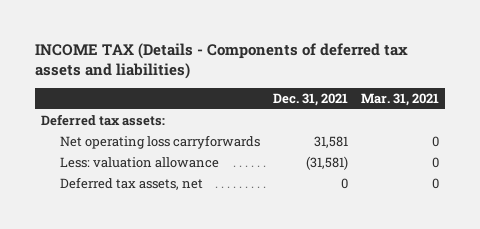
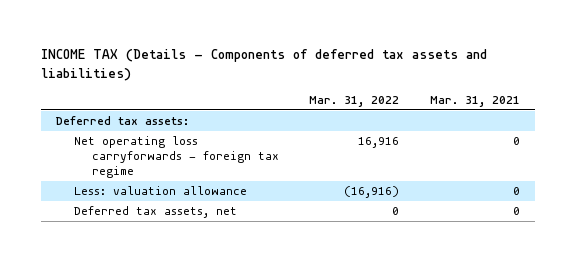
[272,92,348,106] Dec. 31, 2021 -> none
none -> [309,95,400,107] Mar. 31, 2022
[59,135,260,150] Net operating loss carryforwards -> [74,136,279,178] Net operating loss carryforwards - foreign tax regime

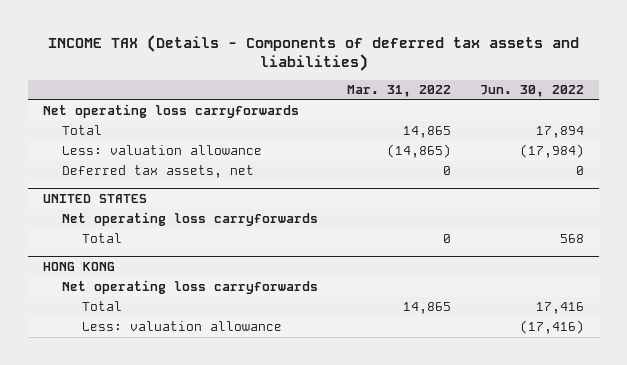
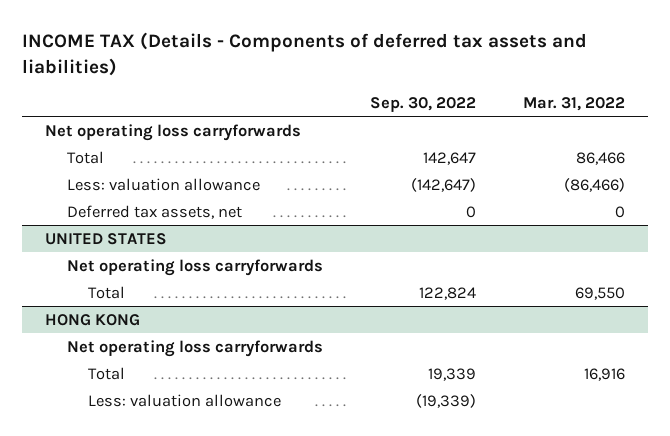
[480,85,585,98] Jun. 30, 2022 -> none
none -> [369,97,476,113] Sep. 30, 2022
[403,126,452,139] 14,865 -> [575,151,625,165] 86,466
[387,144,452,159] (14,865) -> [563,177,625,192] (86,466)
[443,234,452,244] 0 -> [574,286,625,300] 69,550
[403,302,452,315] 14,865 -> [583,367,625,381] 16,916

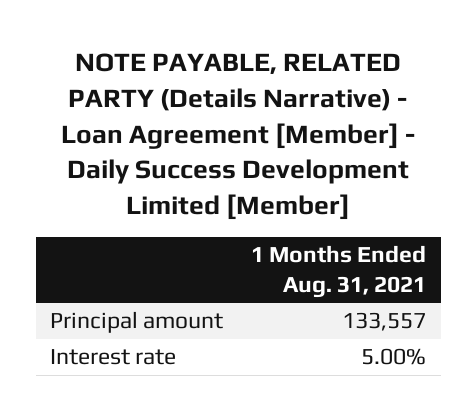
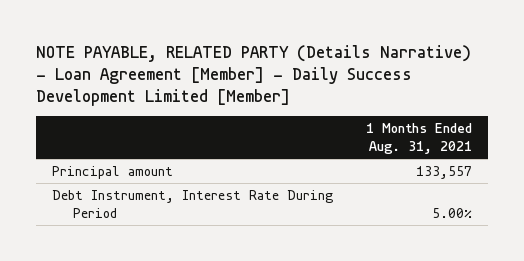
[49,349,176,366] Interest rate -> [52,190,334,218] Debt Instrument, Interest Rate During Period

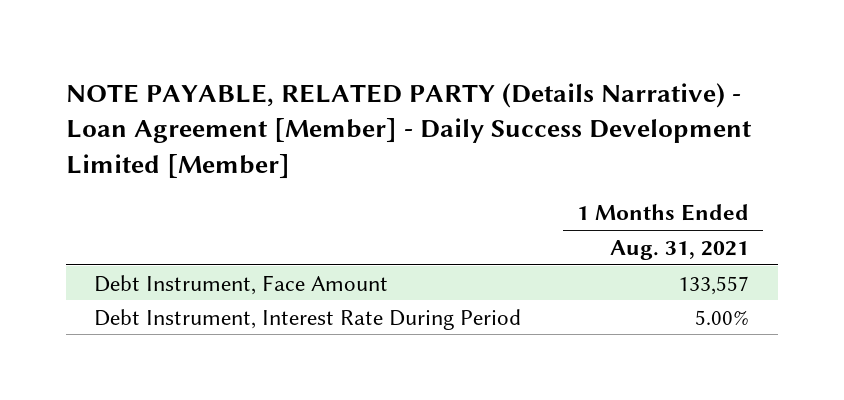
[52,166,174,180] Principal amount -> [94,274,389,295] Debt Instrument, Face Amount

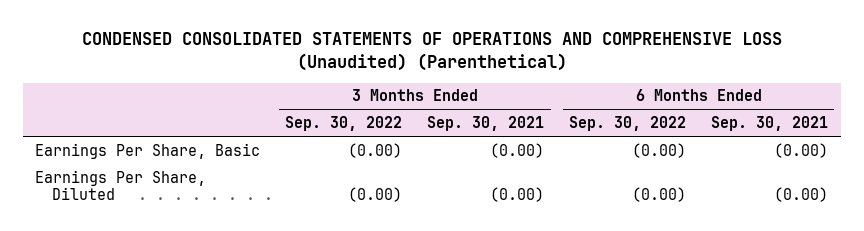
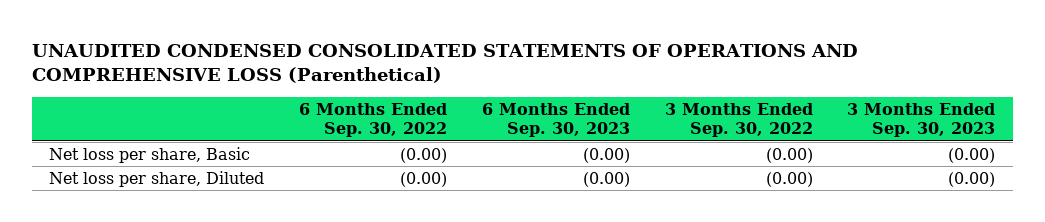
[81,32,782,72] CONDENSED CONSOLIDATED STATEMENTS OF OPERATIONS AND COMPREHENSIVE LOSS (Unaudited) (Parenthetical) -> [32,43,859,84] UNAUDITED CONDENSED CONSOLIDATED STATEMENTS OF OPERATIONS AND COMPREHENSIVE LOSS (Parenthetical)
[427,116,545,132] Sep. 30, 2021 -> none
[711,116,829,132] Sep. 30, 2021 -> none
none -> [481,102,630,138] 6 Months Ended Sep. 30, 2023
none -> [847,102,996,138] 3 Months Ended Sep. 30, 2023
[35,142,261,159] Earnings Per Share, Basic -> [49,146,251,163] Net loss per share, Basic
[35,169,207,200] Earnings Per Share, Diluted -> [49,170,265,187] Net loss per share, Diluted

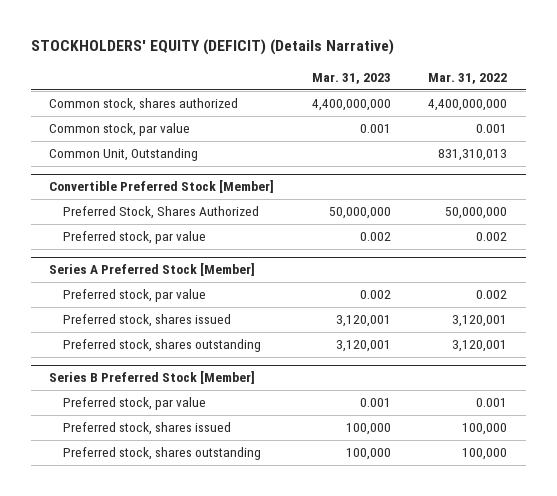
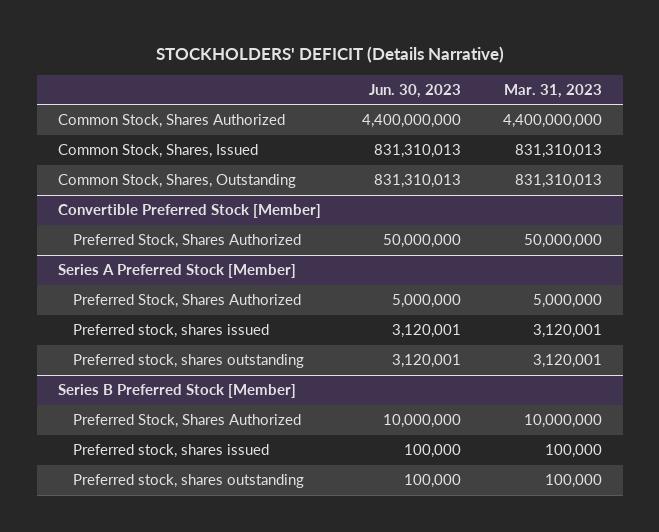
[30,39,394,56] STOCKHOLDERS' EQUITY (DEFICIT) (Details Narrative) -> [155,45,504,63] STOCKHOLDERS' DEFICIT (Details Narrative)
[428,72,508,84] Mar. 31, 2022 -> none
none -> [369,83,462,98] Jun. 30, 2023
[49,123,191,137] Common stock, par value -> none
[49,148,199,162] Common Unit, Outstanding -> none
[49,98,239,112] Common stock, shares authorized -> [57,114,285,129] Common Stock, Shares Authorized
none -> [57,144,258,159] Common Stock, Shares, Issued
none -> [57,174,296,189] Common Stock, Shares, Outstanding
[63,231,207,245] Preferred stock, par value -> none
[63,289,207,303] Preferred stock, par value -> none
none -> [72,294,301,309] Preferred Stock, Shares Authorized
[63,397,207,411] Preferred stock, par value -> none
none -> [72,414,301,429] Preferred Stock, Shares Authorized

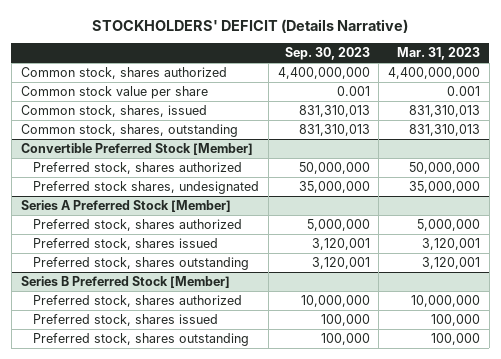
[369,83,462,98] Jun. 30, 2023 -> none
none -> [284,47,370,61] Sep. 30, 2023
[57,114,285,129] Common Stock, Shares Authorized -> [20,66,227,79] Common stock, shares authorized
none -> [20,85,208,99] Common stock value per share
[57,144,258,159] Common Stock, Shares, Issued -> [20,104,207,117] Common stock, shares, issued
[57,174,296,189] Common Stock, Shares, Outstanding -> [20,123,238,137] Common stock, shares, outstanding
[72,234,301,249] Preferred Stock, Shares Authorized -> [32,161,242,174] Preferred stock, shares authorized
none -> [32,180,259,194] Preferred stock shares, undesignated
[72,294,301,309] Preferred Stock, Shares Authorized -> [32,218,242,231] Preferred stock, shares authorized
[72,414,301,429] Preferred Stock, Shares Authorized -> [32,294,242,307] Preferred stock, shares authorized

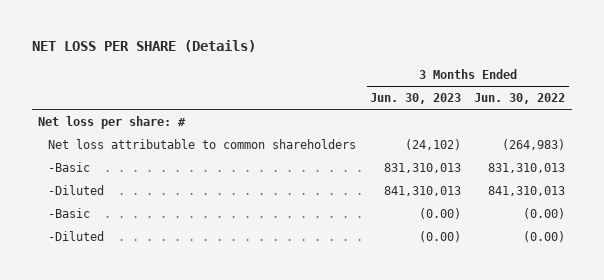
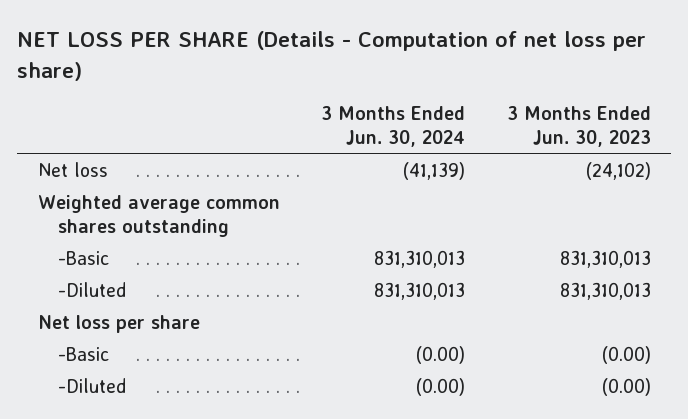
[31,39,256,52] NET LOSS PER SHARE (Details) -> [17,31,647,81] NET LOSS PER SHARE (Details - Computation of net loss per share)
[474,93,566,105] Jun. 30, 2022 -> none
none -> [321,105,466,147] 3 Months Ended Jun. 30, 2024
[38,116,187,130] Net loss per share: # -> none
[48,139,357,150] Net loss attributable to common shareholders -> [37,161,108,177] Net loss
none -> [37,194,280,237] Weighted average common shares outstanding
[383,186,461,197] 841,310,013 -> [559,281,651,300] 831,310,013
none -> [37,314,200,333] Net loss per share

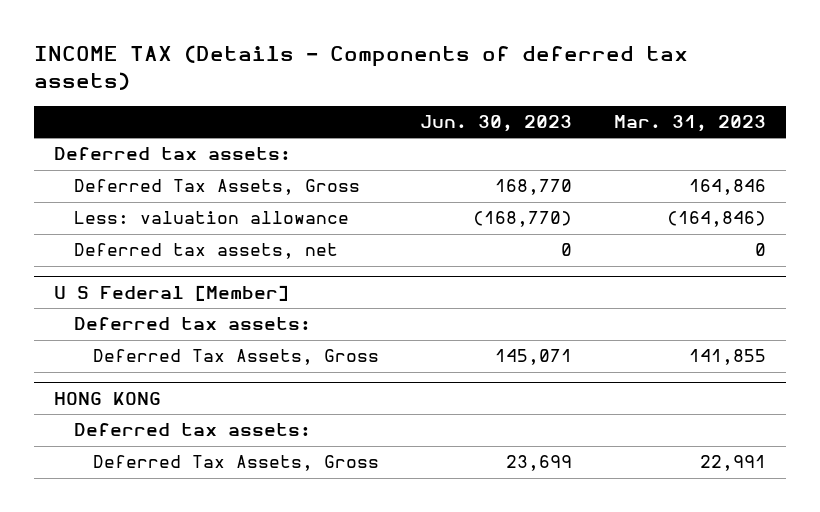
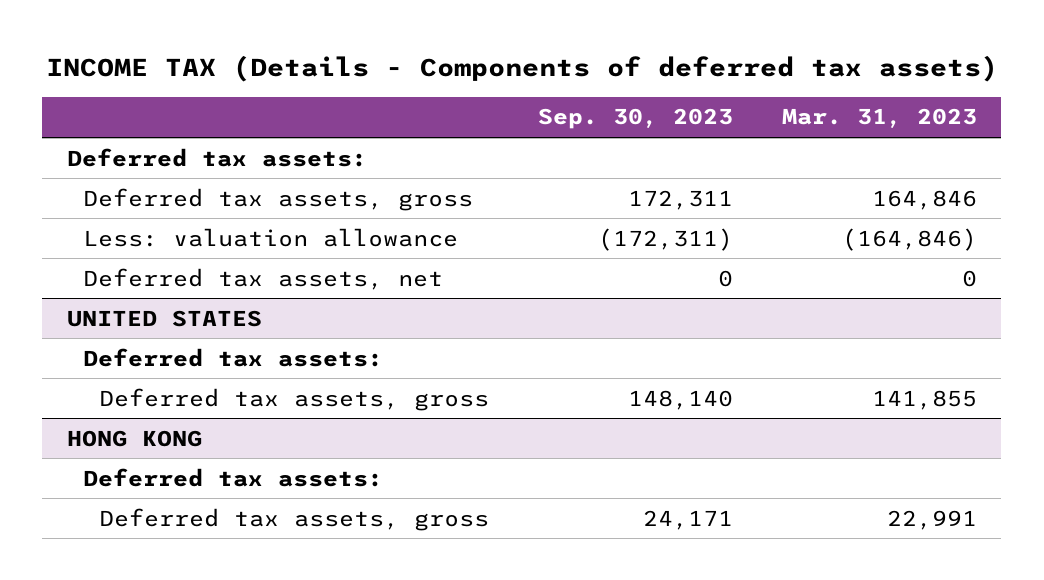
[420,115,573,133] Jun. 30, 2023 -> none
none -> [538,108,734,130] Sep. 30, 2023
[73,179,360,196] Deferred Tax Assets, Gross -> [83,187,474,211] Deferred tax assets, gross
[54,285,290,302] U S Federal [Member] -> none
none -> [66,309,262,327] UNITED STATES
[93,349,380,366] Deferred Tax Assets, Gross -> [99,387,490,411] Deferred tax assets, gross
[93,455,380,472] Deferred Tax Assets, Gross -> [99,507,490,531] Deferred tax assets, gross

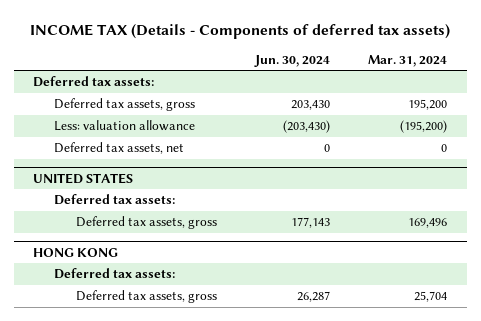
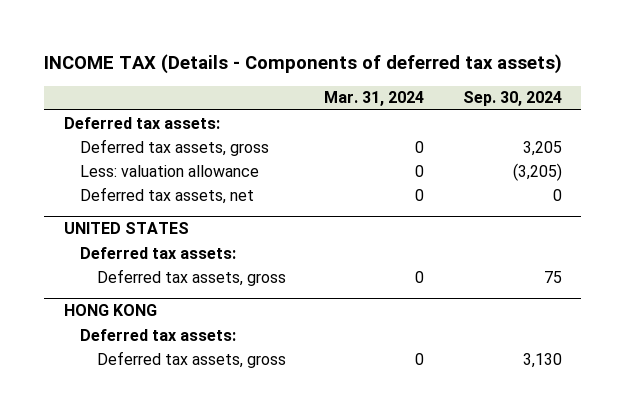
[254,54,331,67] Jun. 30, 2024 -> none
none -> [463,91,563,107] Sep. 30, 2024
[408,99,448,111] 195,200 -> [415,140,425,153] 0
[400,120,448,134] (195,200) -> [415,164,425,177] 0
[408,218,448,229] 169,496 -> [415,270,425,283] 0
[414,291,448,303] 25,704 -> [415,352,425,365] 0

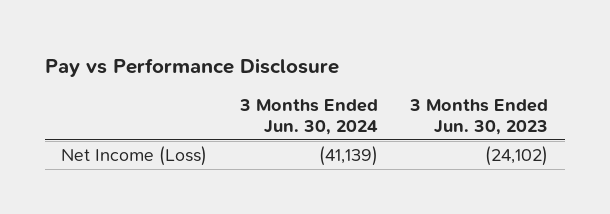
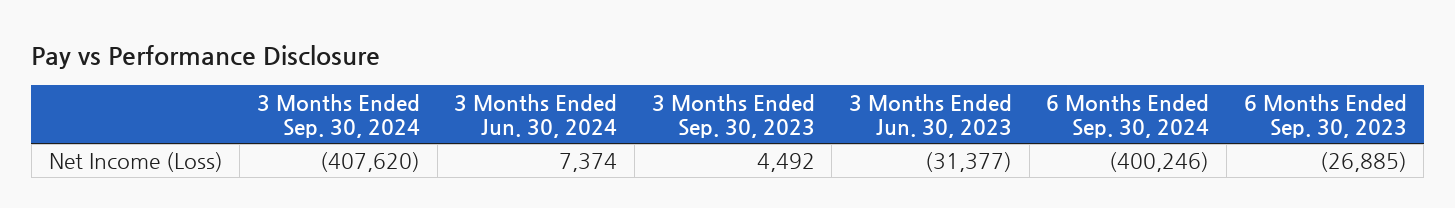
none -> [256,93,420,139] 3 Months Ended Sep. 30, 2024
none -> [651,93,815,139] 3 Months Ended Sep. 30, 2023
none -> [1046,93,1210,139] 6 Months Ended Sep. 30, 2024
none -> [1243,93,1407,139] 6 Months Ended Sep. 30, 2023
[318,146,378,167] (41,139) -> [559,153,618,173] 7,374
[485,146,549,167] (24,102) -> [924,152,1012,173] (31,377)

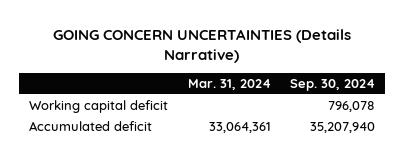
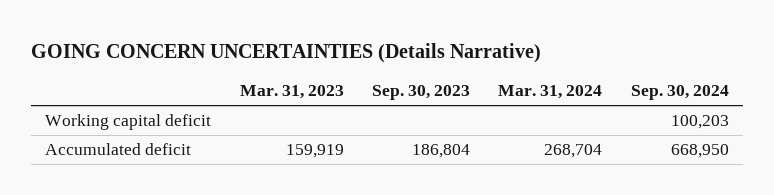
none -> [239,85,344,100] Mar. 31, 2023
none -> [371,85,470,101] Sep. 30, 2023
[328,100,376,112] 796,078 -> [670,115,729,130] 100,203
[208,121,271,133] 33,064,361 -> [544,144,603,159] 268,704
[310,121,376,133] 35,207,940 -> [670,144,729,159] 668,950

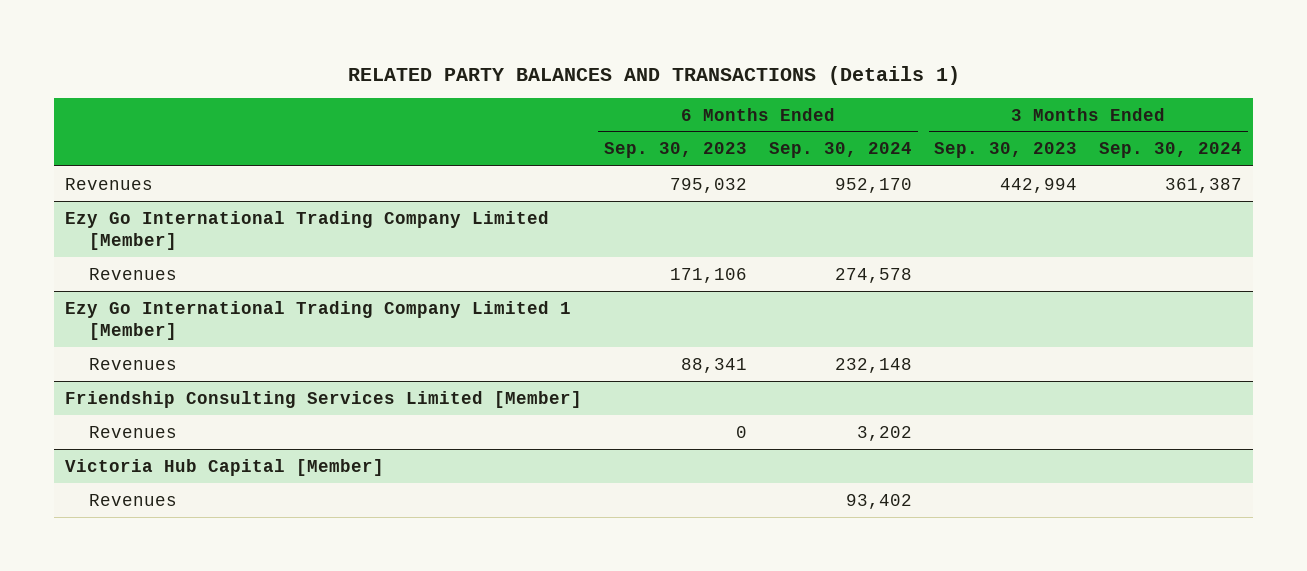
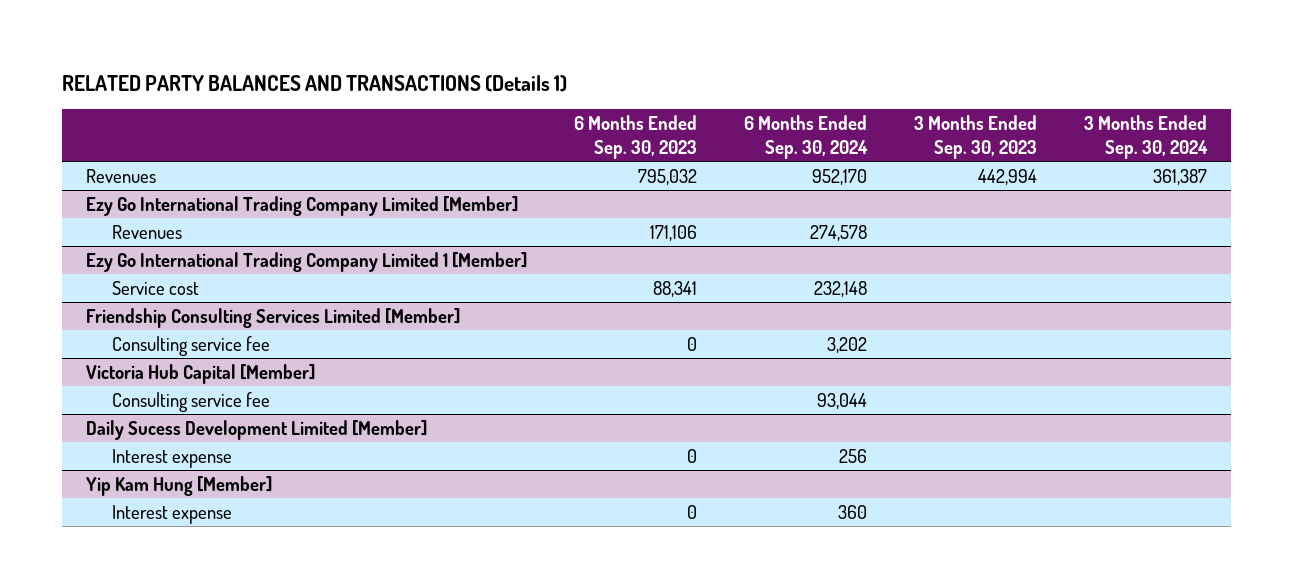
[89,357,178,370] Revenues -> [111,280,199,295] Service cost
[89,425,178,438] Revenues -> [111,335,270,356] Consulting service fee
[89,493,178,506] Revenues -> none
none -> [111,391,270,412] Consulting service fee
none -> [85,419,427,440] Daily Sucess Development Limited [Member]
none -> [111,448,232,468] Interest expense
none -> [85,475,272,496] Yip Kam Hung [Member]
none -> [111,504,232,524] Interest expense

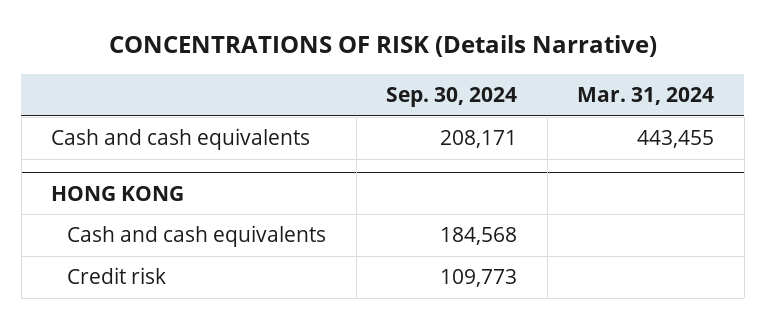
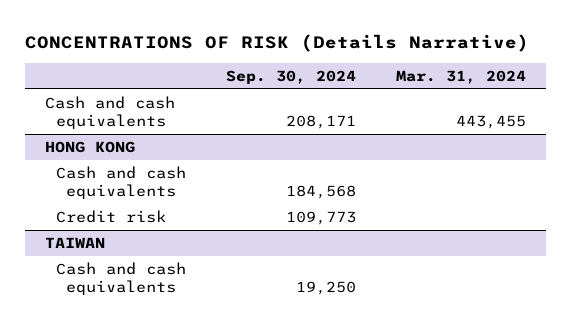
none -> [45,237,106,249] TAIWAN
none -> [55,262,186,296] Cash and cash equivalents

